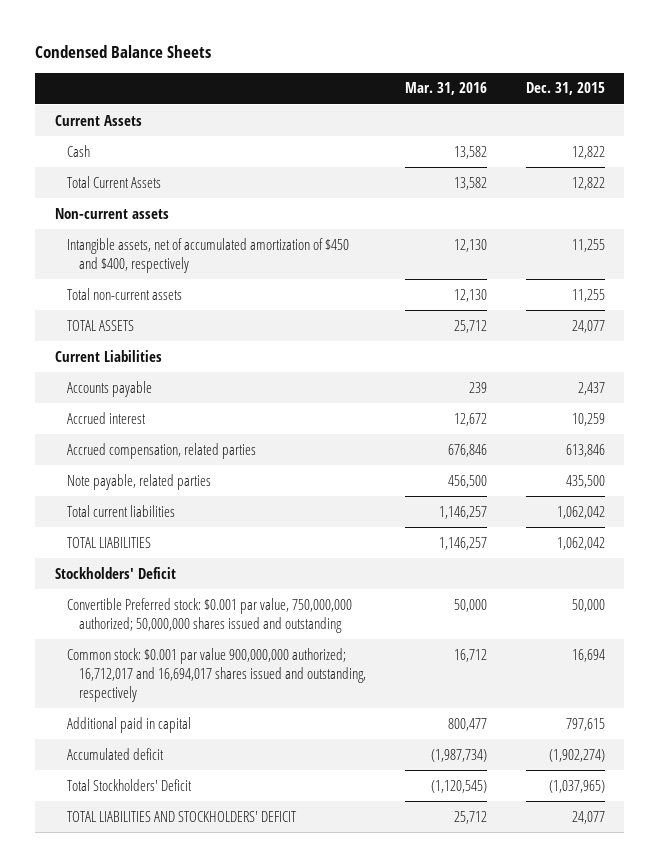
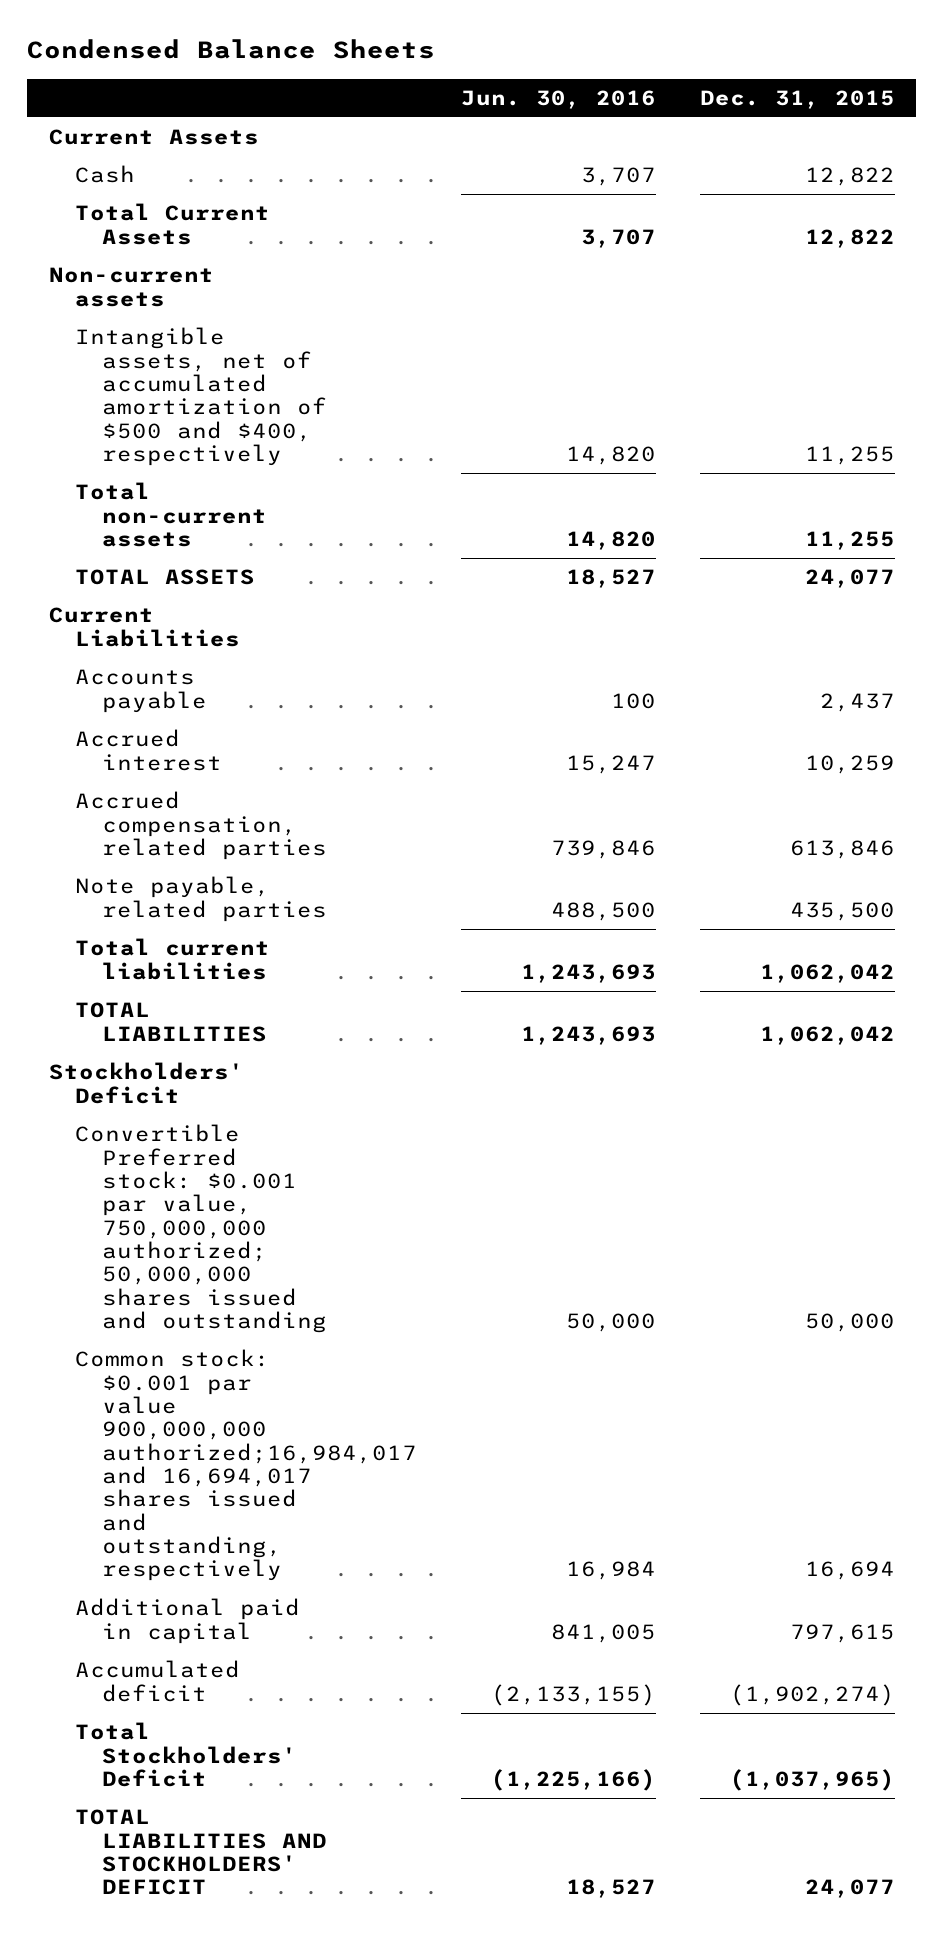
[404,82,487,96] Mar. 31, 2016 -> none
none -> [460,89,656,109] Jun. 30, 2016
[66,237,349,273] Intangible assets, net of accumulated amortization of $450 and $400, respectively -> [75,327,328,467] Intangible assets, net of accumulated amortization of $500 and $400, respectively
[66,647,367,702] Common stock: $0.001 par value 900,000,000 authorized; 16,712,017 and 16,694,017 shares issued and outstanding, respectively -> [75,1349,418,1582] Common stock: $0.001 par value 900,000,000 authorized;16,984,017 and 16,694,017 shares issued and outstanding, respectively

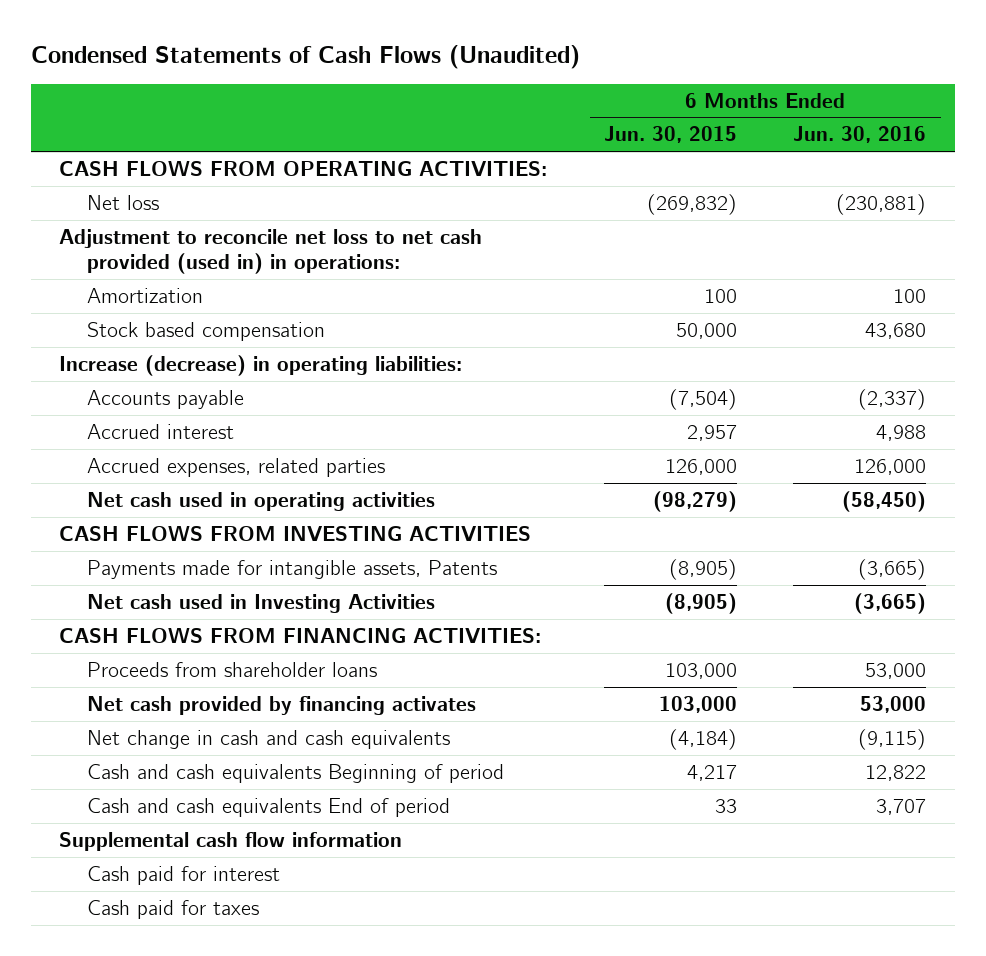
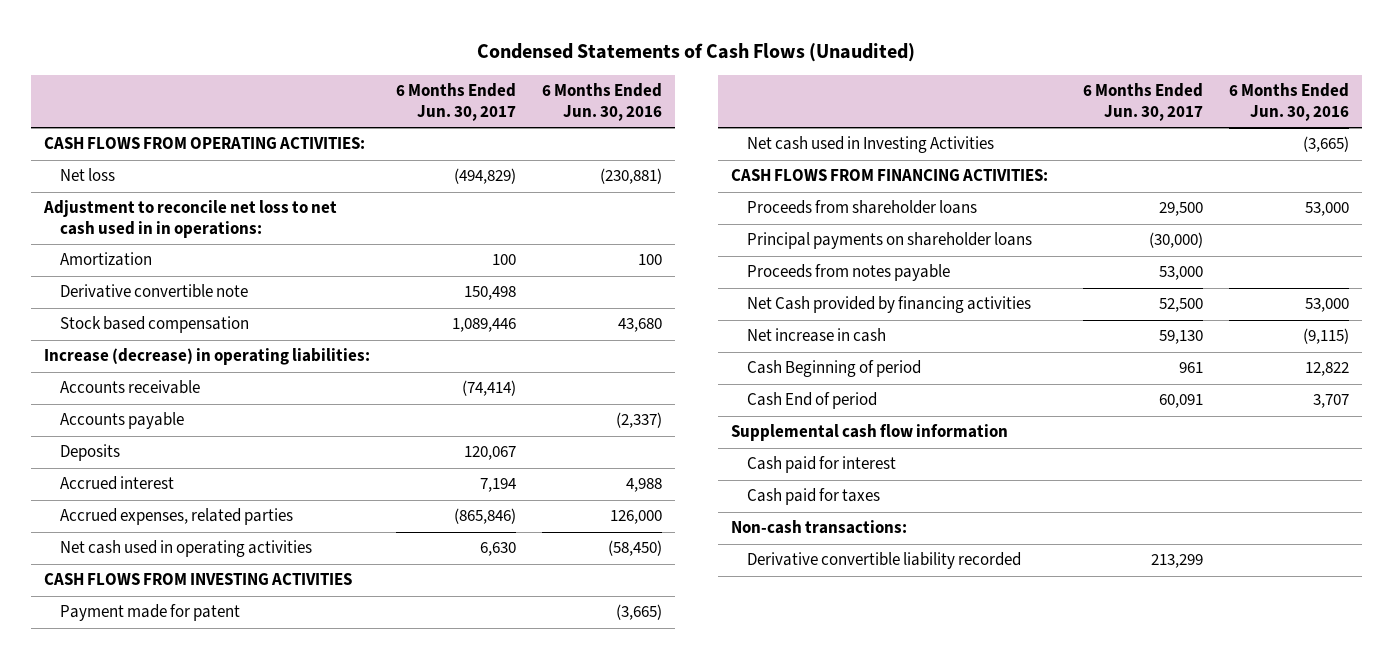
[603,126,737,144] Jun. 30, 2015 -> none
none -> [395,83,516,122] 6 Months Ended Jun. 30, 2017
[59,229,483,275] Adjustment to reconcile net loss to net cash provided (used in) in operations: -> [43,200,338,239] Adjustment to reconcile net loss to net cash used in in operations:
none -> [60,284,249,299] Derivative convertible note
none -> [60,380,201,395] Accounts receivable
none -> [60,444,121,462] Deposits
[86,560,497,580] Payments made for intangible assets, Patents -> [60,604,241,622] Payment made for patent
none -> [746,232,1032,250] Principal payments on shareholder loans
none -> [746,264,950,282] Proceeds from notes payable
[86,696,476,716] Net cash provided by financing activates -> [746,296,1031,314] Net Cash provided by financing activities
[86,730,450,750] Net change in cash and cash equivalents -> [746,328,886,343] Net increase in cash
[86,764,504,784] Cash and cash equivalents Beginning of period -> [746,360,921,378] Cash Beginning of period
[86,798,450,818] Cash and cash equivalents End of period -> [746,392,877,410] Cash End of period
none -> [730,520,907,535] Non-cash transactions:
none -> [746,552,1021,570] Derivative convertible liability recorded

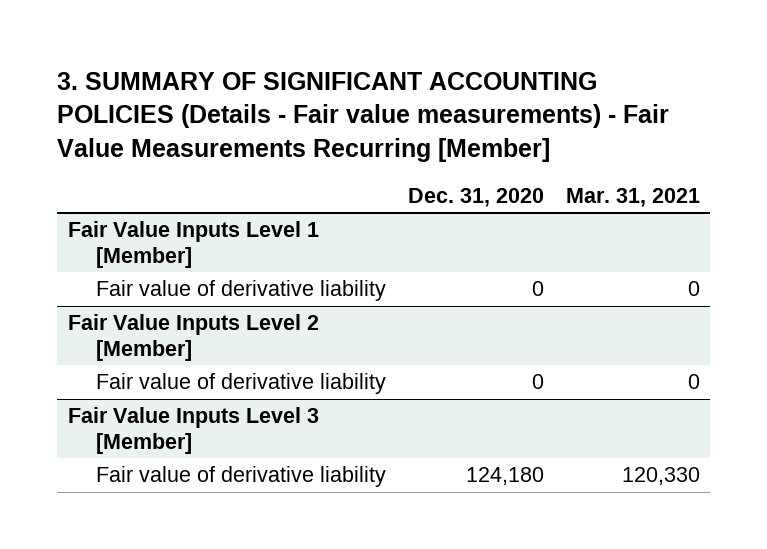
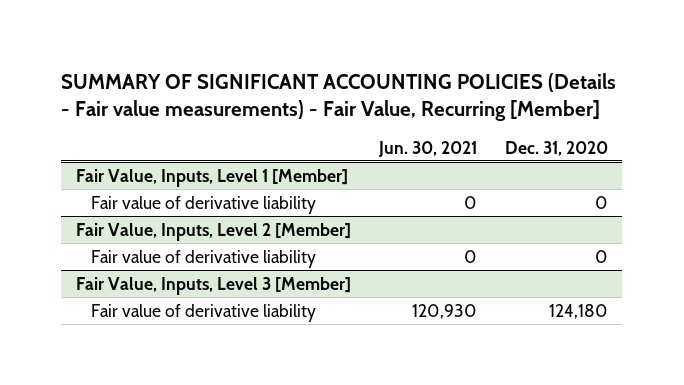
[56,72,669,162] 3. SUMMARY OF SIGNIFICANT ACCOUNTING POLICIES (Details - Fair value measurements) - Fair Value Measurements Recurring [Member] -> [61,72,617,122] SUMMARY OF SIGNIFICANT ACCOUNTING POLICIES (Details - Fair value measurements) - Fair Value, Recurring [Member]
[565,187,700,207] Mar. 31, 2021 -> none
none -> [377,140,477,157] Jun. 30, 2021
[67,221,319,268] Fair Value Inputs Level 1 [Member] -> [75,168,348,187] Fair Value, Inputs, Level 1 [Member]
[67,314,319,361] Fair Value Inputs Level 2 [Member] -> [75,222,351,241] Fair Value, Inputs, Level 2 [Member]
[67,407,319,454] Fair Value Inputs Level 3 [Member] -> [75,276,351,295] Fair Value, Inputs, Level 3 [Member]

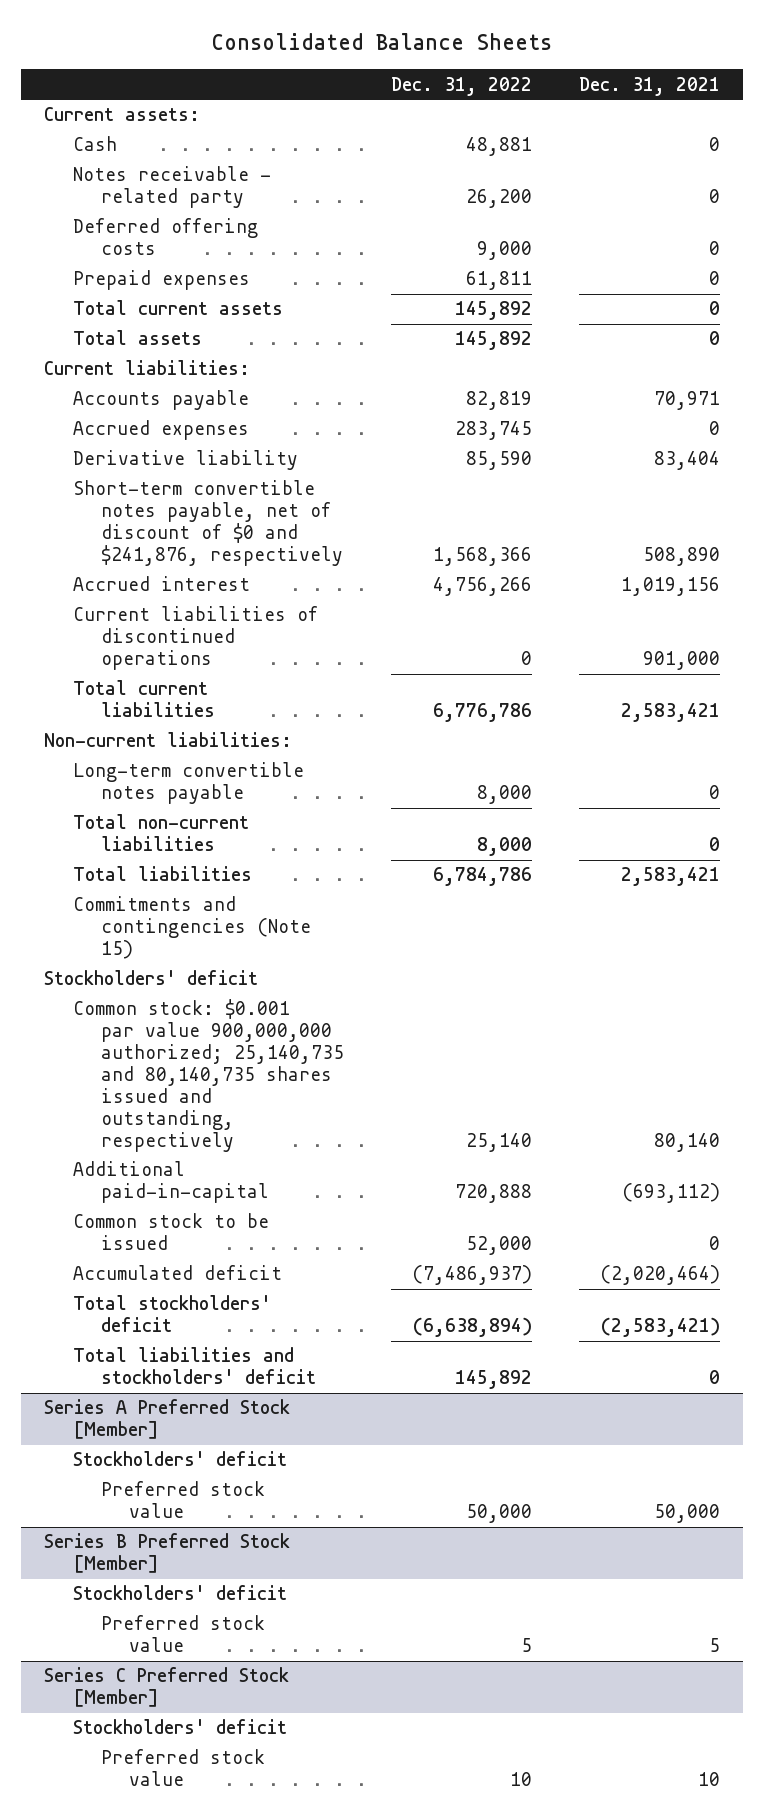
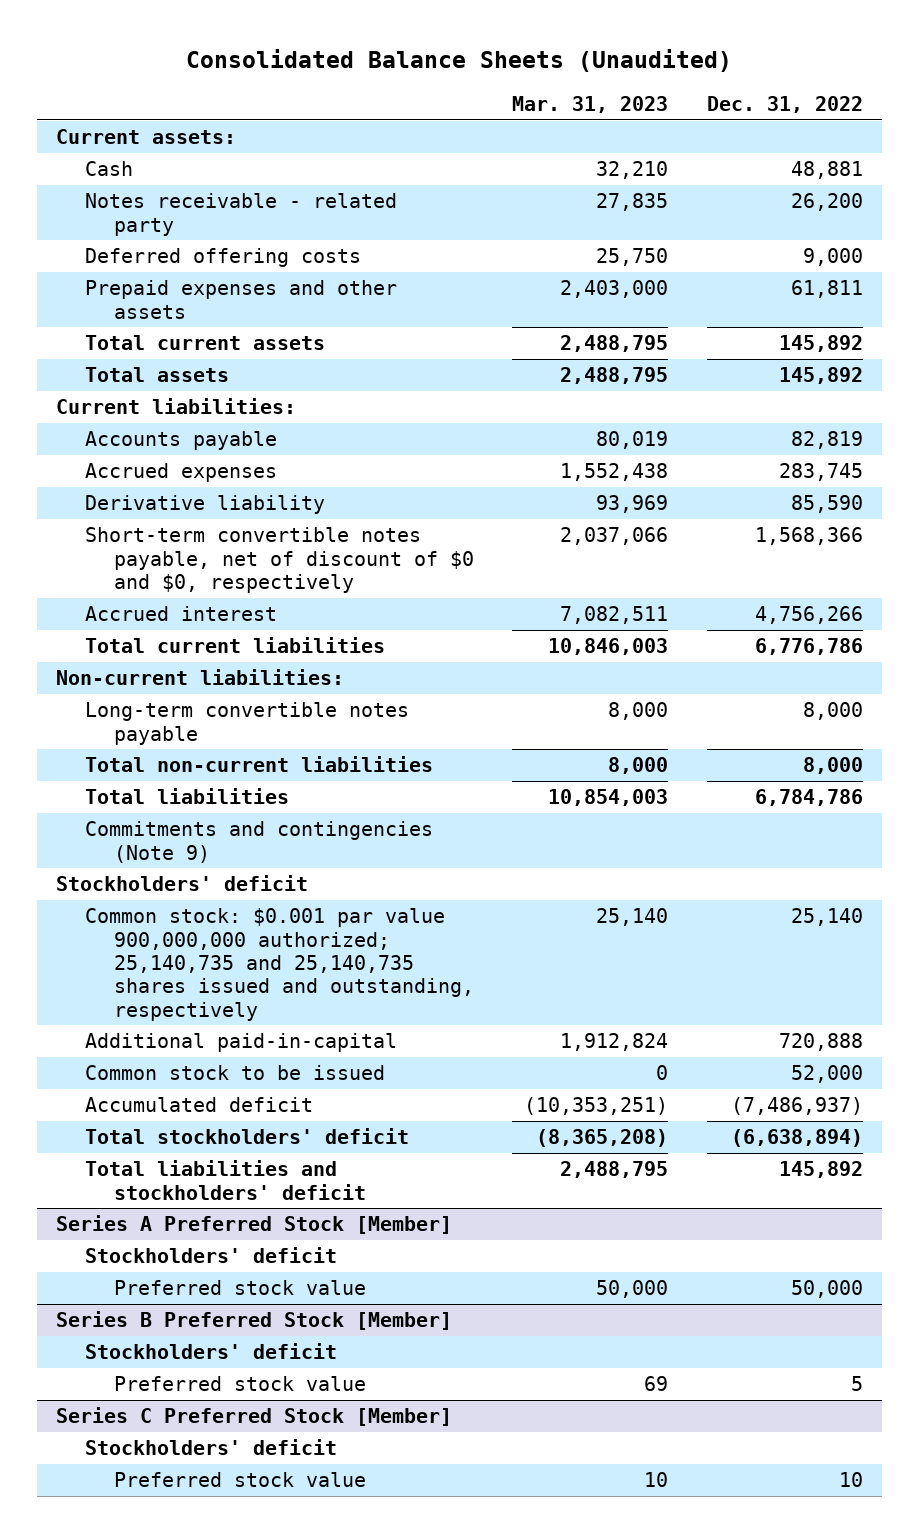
[211,33,553,51] Consolidated Balance Sheets -> [186,48,733,72] Consolidated Balance Sheets (Unaudited)
[578,76,720,96] Dec. 31, 2021 -> none
none -> [512,95,669,113] Mar. 31, 2023
[72,270,250,291] Prepaid expenses -> [84,280,397,319] Prepaid expenses and other assets
[72,480,343,567] Short-term convertible notes payable, net of discount of $0 and $241,876, respectively -> [84,527,474,593] Short-term convertible notes payable, net of discount of $0 and $0, respectively
[72,606,318,671] Current liabilities of discontinued operations -> none
[72,896,311,960] Commitments and contingencies (Note 15) -> [84,821,433,863] Commitments and contingencies (Note 9)
[72,999,344,1153] Common stock: $0.001 par value 900,000,000 authorized; 25,140,735 and 80,140,735 shares issued and outstanding, respectively -> [84,908,474,1021] Common stock: $0.001 par value 900,000,000 authorized; 25,140,735 and 25,140,735 shares issued and outstanding, respectively

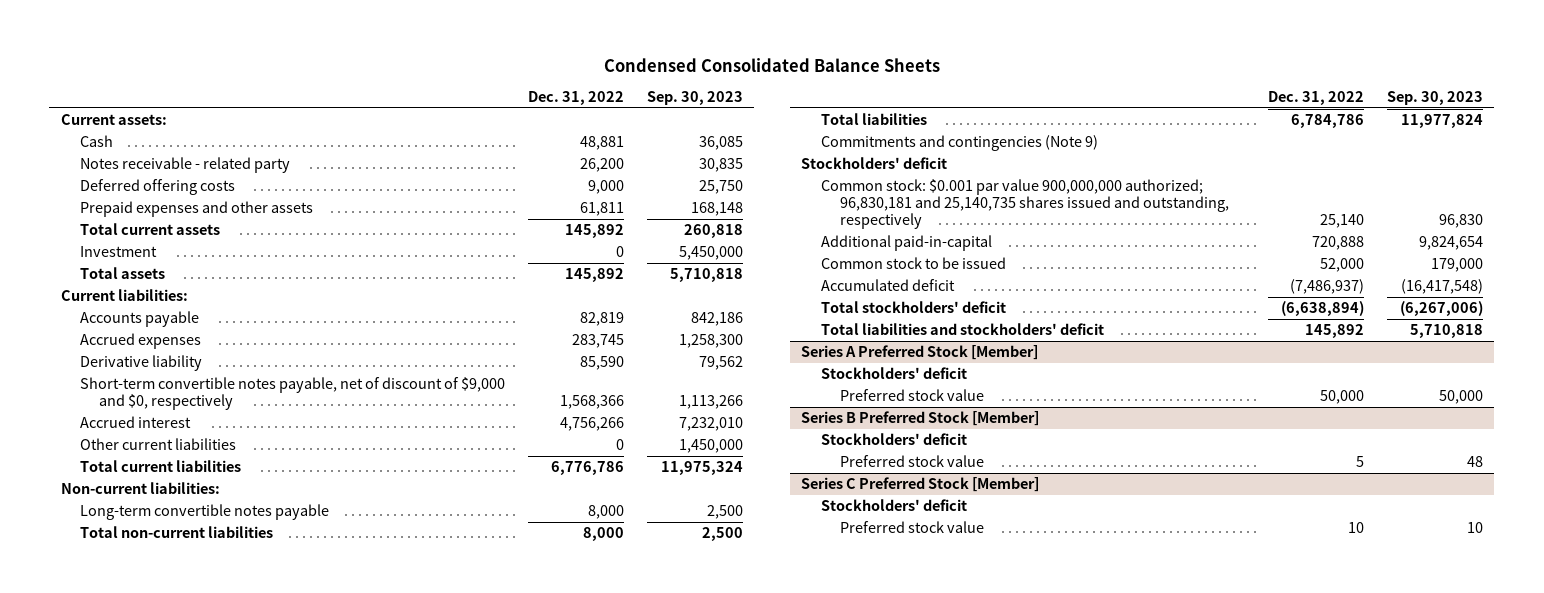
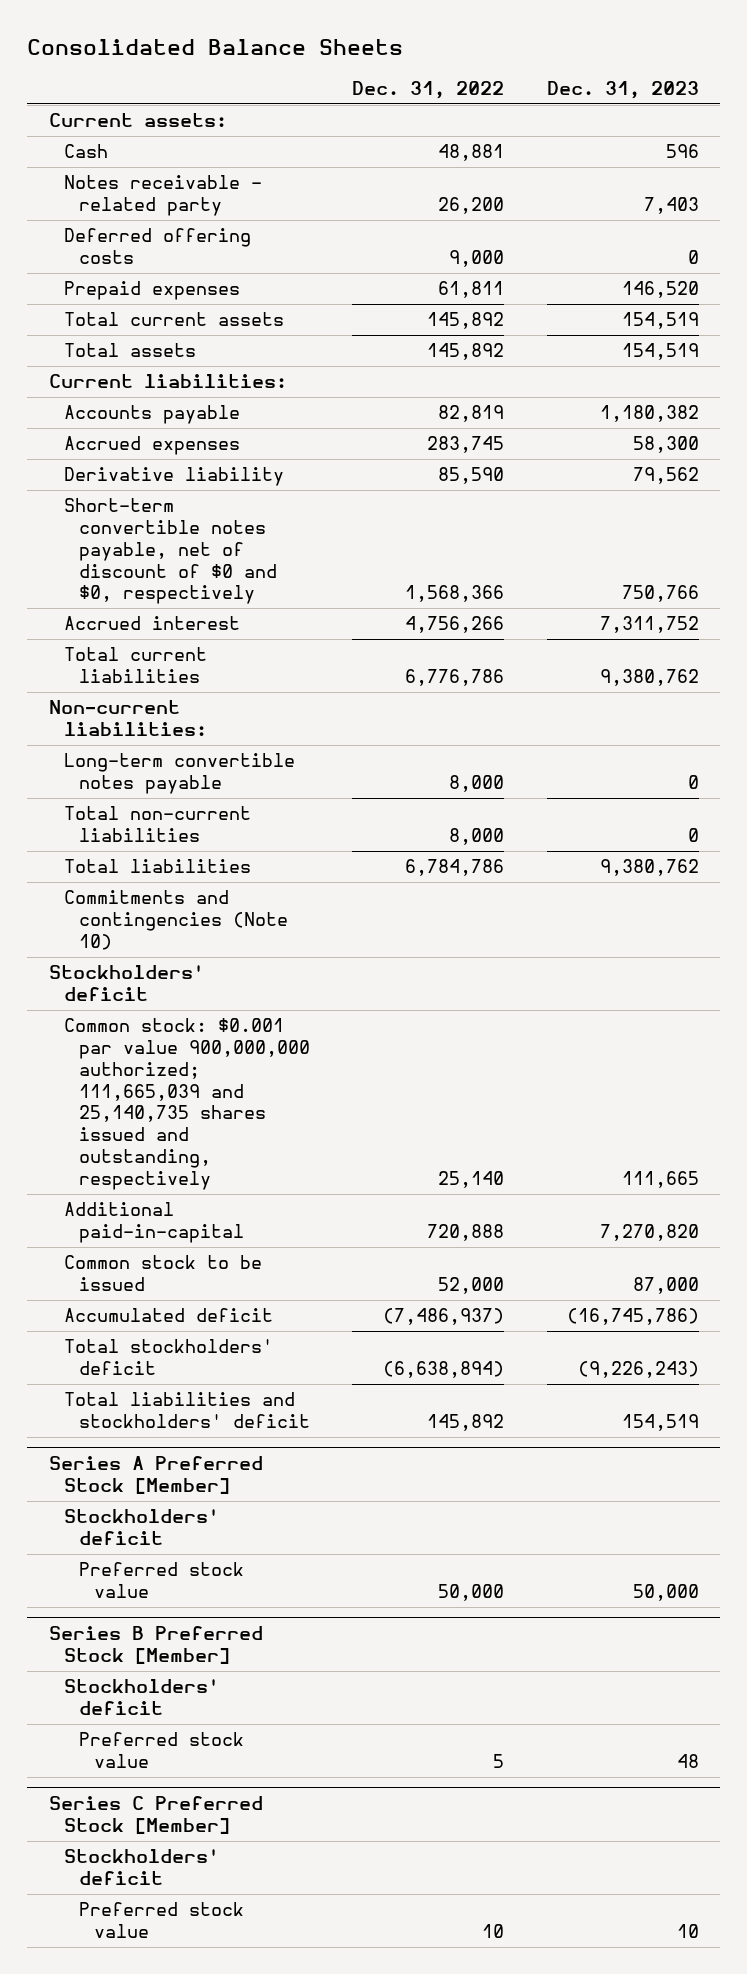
[603,57,940,72] Condensed Consolidated Balance Sheets -> [27,39,404,56] Consolidated Balance Sheets
[646,91,743,106] Sep. 30, 2023 -> none
none -> [546,81,699,100] Dec. 31, 2023
[79,201,313,218] Prepaid expenses and other assets -> [63,281,240,301] Prepaid expenses
[79,246,157,258] Investment -> none
[79,377,505,411] Short-term convertible notes payable, net of discount of $9,000 and $0, respectively -> [63,498,277,605] Short-term convertible notes payable, net of discount of $0 and $0, respectively
[79,438,236,451] Other current liabilities -> none
[820,135,1098,152] Commitments and contingencies (Note 9) -> [63,890,288,950] Commitments and contingencies (Note 10)
[820,179,1229,230] Common stock: $0.001 par value 900,000,000 authorized; 96,830,181 and 25,140,735 shares issued and outstanding, respectively -> [63,1018,310,1190] Common stock: $0.001 par value 900,000,000 authorized; 111,665,039 and 25,140,735 shares issued and outstanding, respectively

